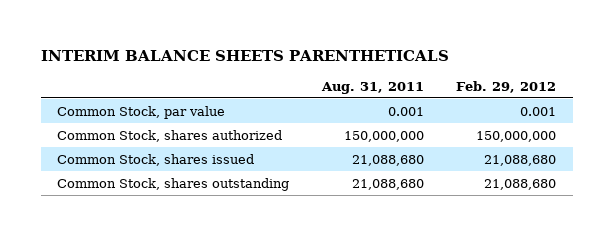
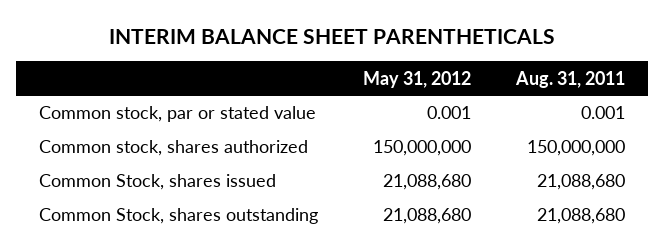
[41,50,450,62] INTERIM BALANCE SHEETS PARENTHETICALS -> [108,28,555,44] INTERIM BALANCE SHEET PARENTHETICALS
[456,80,557,93] Feb. 29, 2012 -> none
none -> [362,70,471,88] May 31, 2012
[57,105,226,119] Common Stock, par value -> [38,106,316,123] Common stock, par or stated value
[57,129,283,142] Common Stock, shares authorized -> [38,140,308,157] Common stock, shares authorized

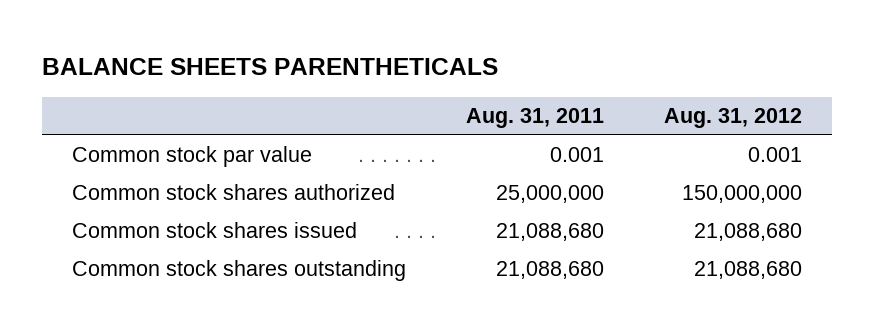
[108,28,555,44] INTERIM BALANCE SHEET PARENTHETICALS -> [42,58,499,76] BALANCE SHEETS PARENTHETICALS
[362,70,471,88] May 31, 2012 -> none
none -> [663,108,802,129] Aug. 31, 2012
[38,106,316,123] Common stock, par or stated value -> [72,146,313,168] Common stock par value
[38,140,308,157] Common stock, shares authorized -> [72,184,396,201] Common stock shares authorized
[526,140,625,157] 150,000,000 -> [495,185,604,204] 25,000,000
[38,174,276,191] Common Stock, shares issued -> [72,222,358,239] Common stock shares issued
[38,208,318,225] Common Stock, shares outstanding -> [72,260,407,282] Common stock shares outstanding

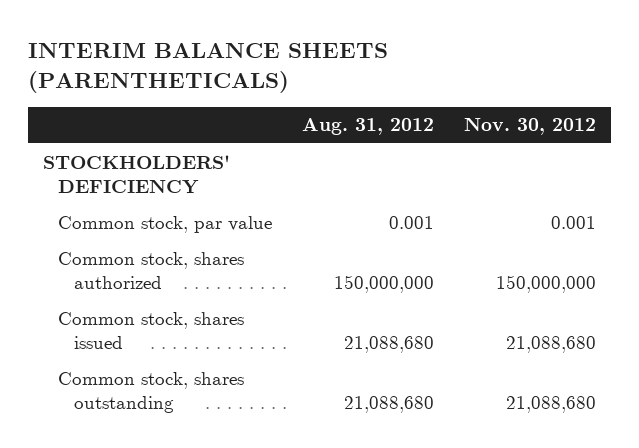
[42,58,499,76] BALANCE SHEETS PARENTHETICALS -> [27,42,388,93] INTERIM BALANCE SHEETS (PARENTHETICALS)
[465,108,604,129] Aug. 31, 2011 -> none
none -> [464,118,597,136] Nov. 30, 2012
none -> [42,154,230,194] STOCKHOLDERS' DEFICIENCY
[72,146,313,168] Common stock par value -> [58,215,273,233] Common stock, par value
[72,184,396,201] Common stock shares authorized -> [58,251,245,289] Common stock, shares authorized
[72,222,358,239] Common stock shares issued -> [58,311,245,349] Common stock, shares issued
[72,260,407,282] Common stock shares outstanding -> [58,371,245,413] Common stock, shares outstanding

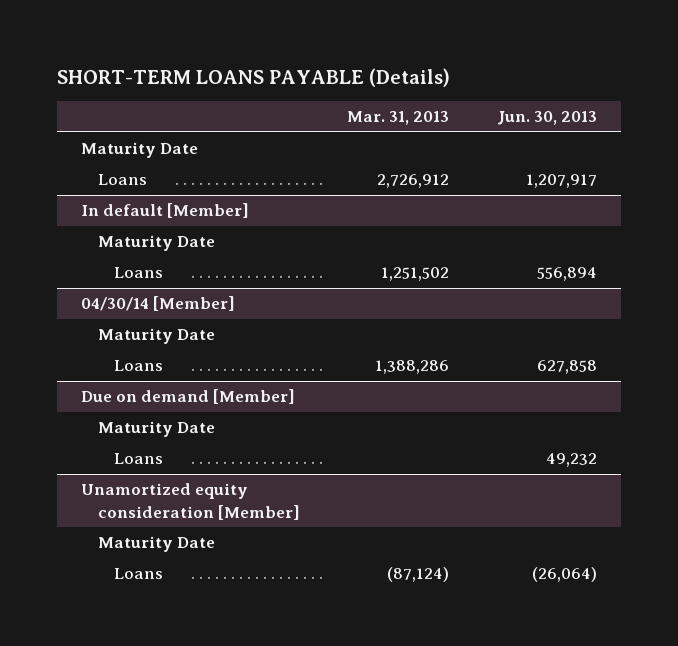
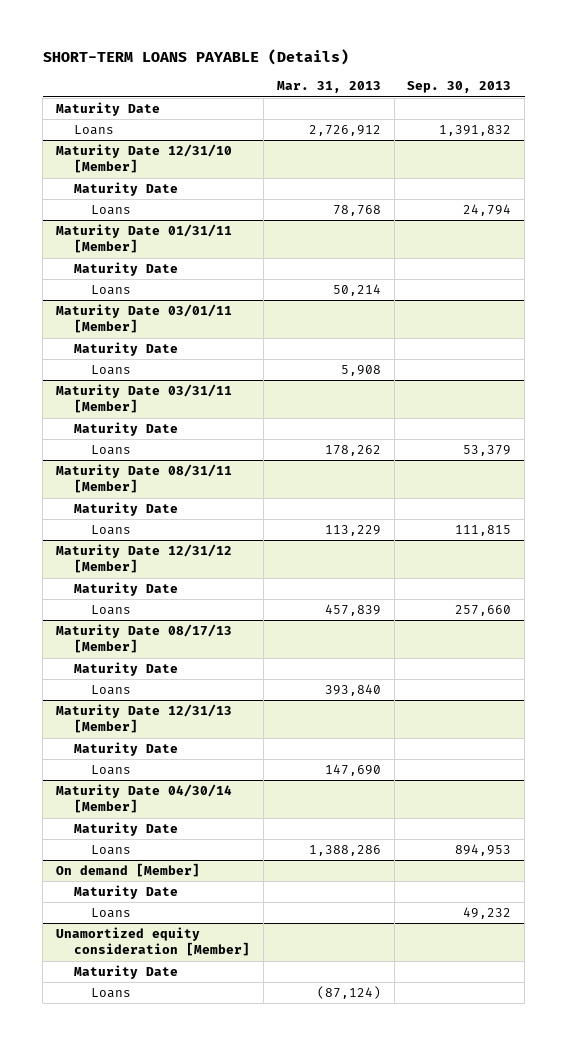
[497,111,598,126] Jun. 30, 2013 -> none
none -> [407,81,512,94] Sep. 30, 2013
[80,203,249,219] In default [Member] -> none
none -> [56,144,233,174] Maturity Date 12/31/10 [Member]
[80,296,235,312] 04/30/14 [Member] -> none
[381,267,450,282] 1,251,502 -> [332,205,381,217] 78,768
none -> [56,224,233,254] Maturity Date 01/31/11 [Member]
none -> [90,285,131,296] Loans
none -> [56,304,233,334] Maturity Date 03/01/11 [Member]
none -> [73,342,178,357] Maturity Date
none -> [90,365,131,376] Loans
none -> [56,384,233,414] Maturity Date 03/31/11 [Member]
none -> [73,422,178,437] Maturity Date
none -> [90,445,131,456] Loans
none -> [56,464,233,494] Maturity Date 08/31/11 [Member]
none -> [73,502,178,517] Maturity Date
none -> [90,525,131,536] Loans
none -> [56,544,233,574] Maturity Date 12/31/12 [Member]
none -> [73,582,178,597] Maturity Date
none -> [90,605,131,616] Loans
none -> [56,624,233,654] Maturity Date 08/17/13 [Member]
none -> [73,662,178,677] Maturity Date
none -> [90,685,131,696] Loans
none -> [56,704,233,734] Maturity Date 12/31/13 [Member]
none -> [73,742,178,757] Maturity Date
none -> [90,765,131,776] Loans
none -> [56,784,233,814] Maturity Date 04/30/14 [Member]
none -> [73,822,178,837] Maturity Date
[80,389,295,405] Due on demand [Member] -> [56,863,201,878] On demand [Member]

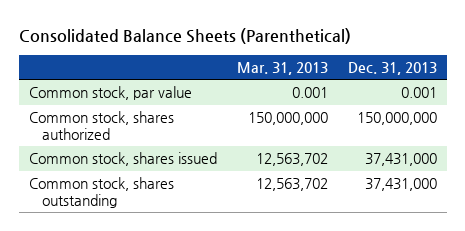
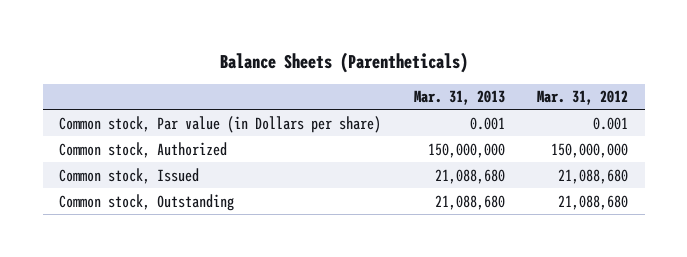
[18,27,351,44] Consolidated Balance Sheets (Parenthetical) -> [219,51,468,73] Balance Sheets (Parentheticals)
[347,61,437,75] Dec. 31, 2013 -> none
none -> [537,90,629,106] Mar. 31, 2012
[28,86,192,101] Common stock, par value -> [59,115,382,133] Common stock, Par value (in Dollars per share)
[28,111,174,140] Common stock, shares authorized -> [59,141,228,158] Common stock, Authorized
[28,152,217,167] Common stock, shares issued -> [59,167,200,184] Common stock, Issued
[255,153,328,167] 12,563,702 -> [434,168,505,184] 21,088,680
[28,177,174,208] Common stock, shares outstanding -> [59,193,235,211] Common stock, Outstanding
[255,178,328,192] 12,563,702 -> [434,194,505,210] 21,088,680

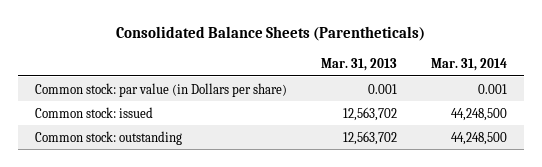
[219,51,468,73] Balance Sheets (Parentheticals) -> [116,26,426,42] Consolidated Balance Sheets (Parentheticals)
[537,90,629,106] Mar. 31, 2012 -> none
none -> [431,57,508,71] Mar. 31, 2014
[59,141,228,158] Common stock, Authorized -> none
[59,115,382,133] Common stock, Par value (in Dollars per share) -> [35,82,288,97] Common stock: par value (in Dollars per share)
[59,167,200,184] Common stock, Issued -> [35,106,154,118] Common stock: issued
[434,168,505,184] 21,088,680 -> [343,106,398,121] 12,563,702
[59,193,235,211] Common stock, Outstanding -> [35,130,183,145] Common stock: outstanding
[434,194,505,210] 21,088,680 -> [343,130,398,145] 12,563,702

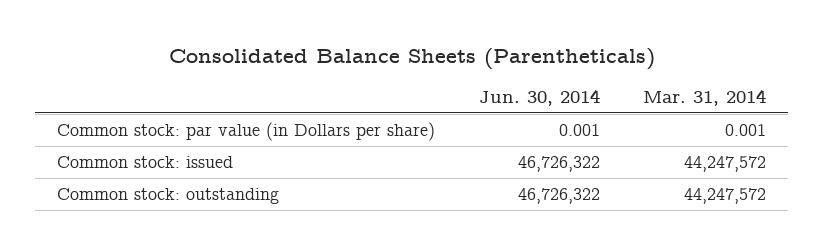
[321,57,398,71] Mar. 31, 2013 -> none
none -> [478,89,600,107] Jun. 30, 2014
[451,107,508,121] 44,248,500 -> [684,156,767,173] 44,247,572
[451,131,508,145] 44,248,500 -> [684,188,767,205] 44,247,572

